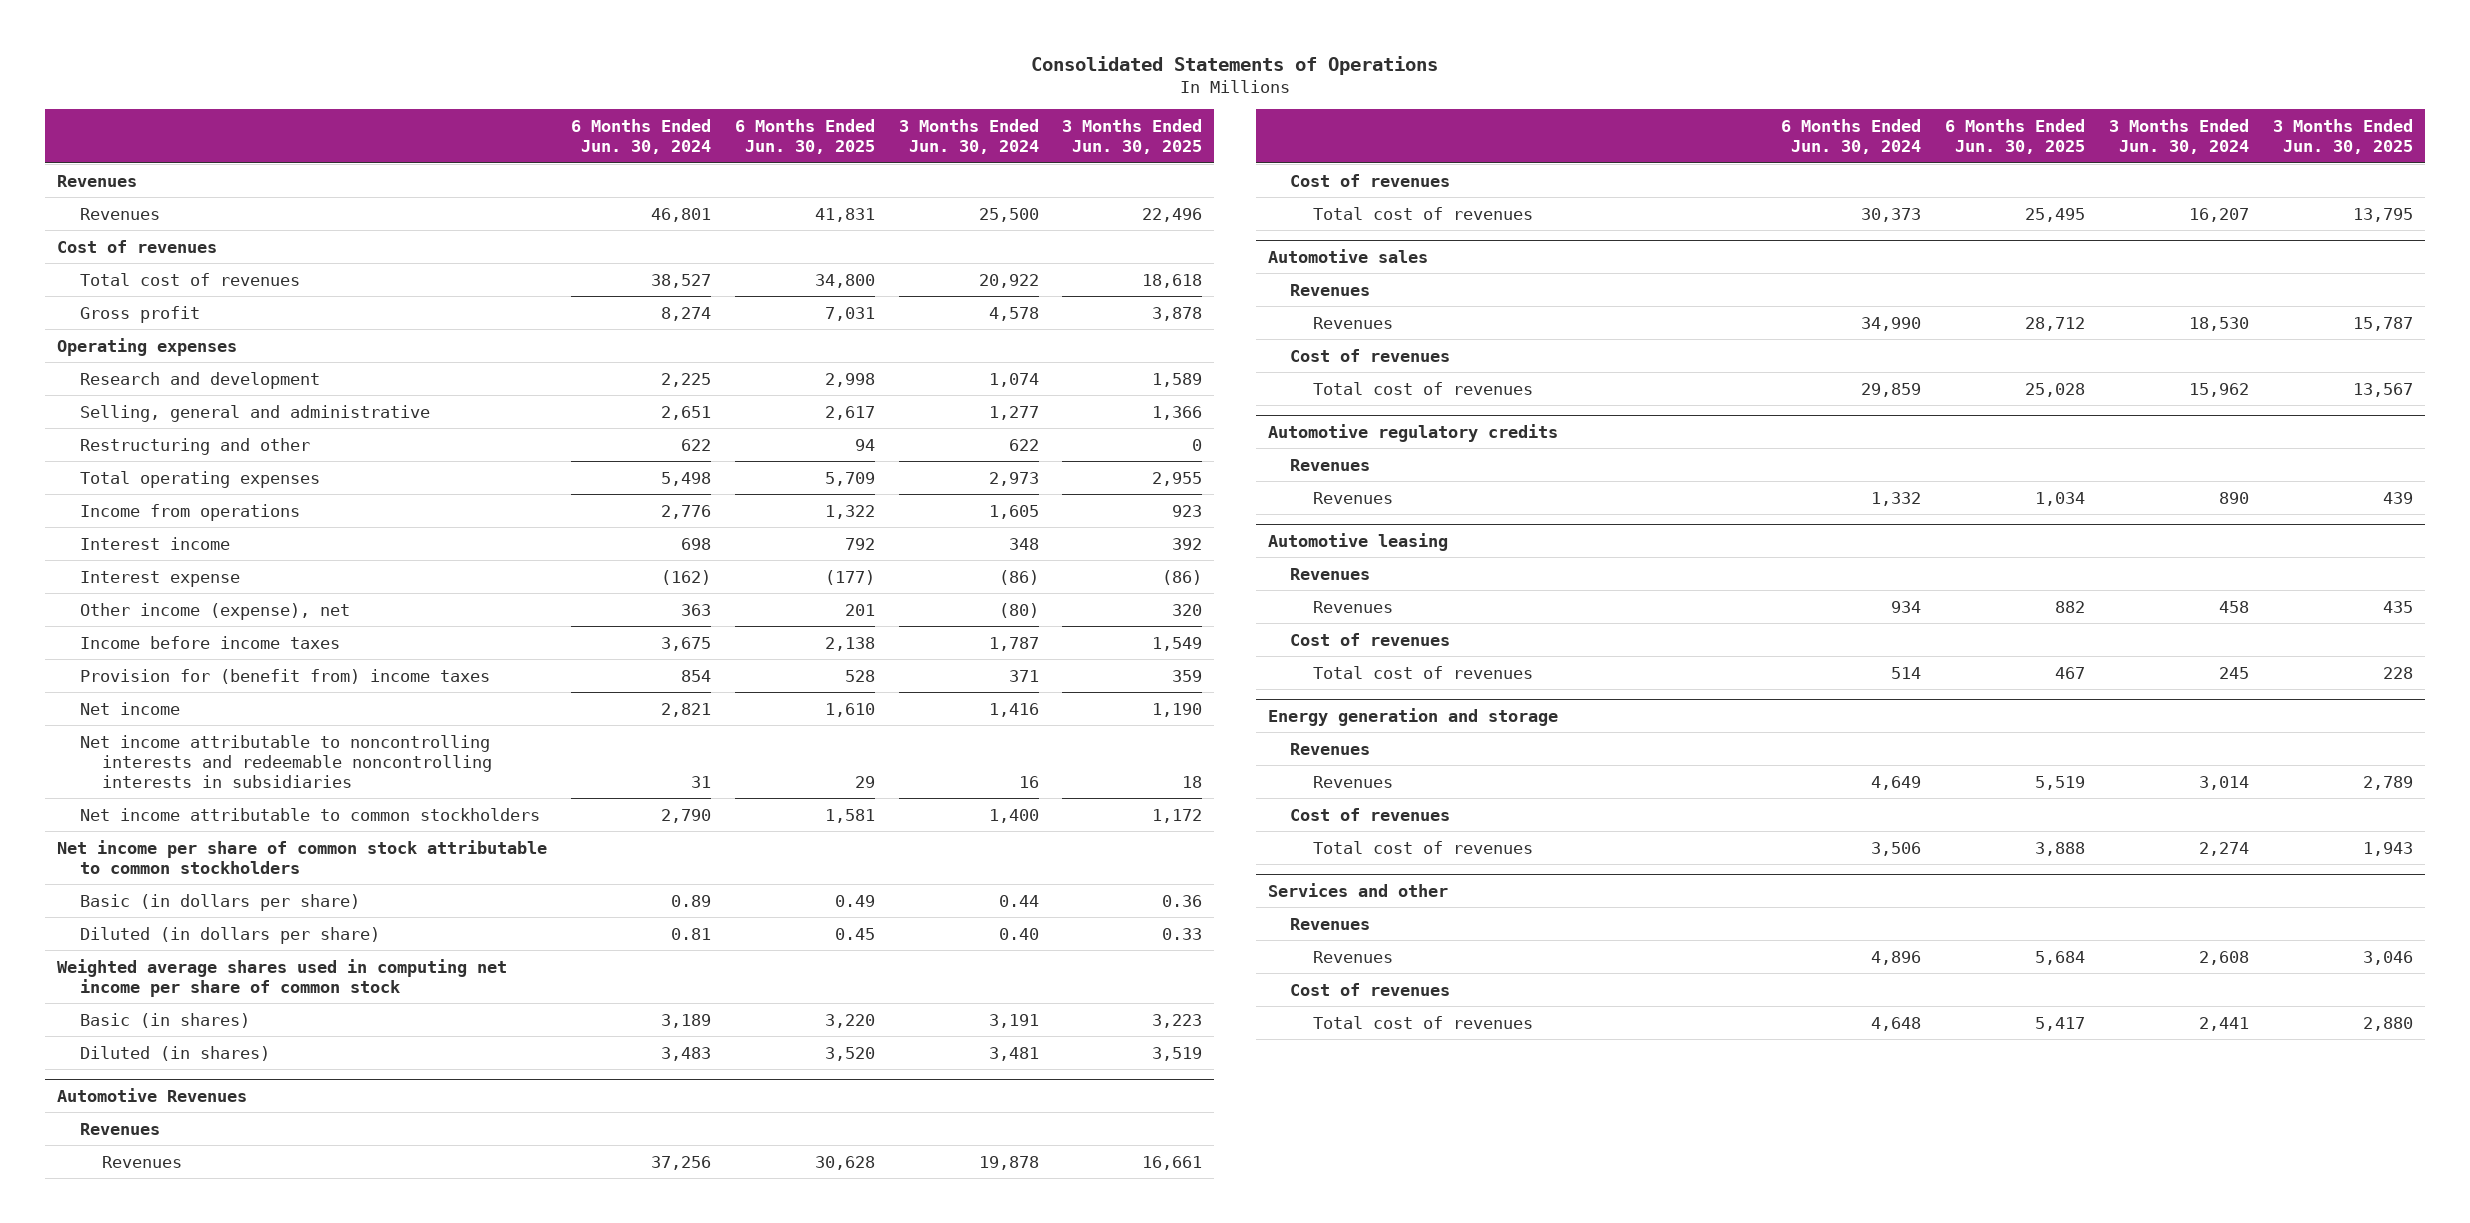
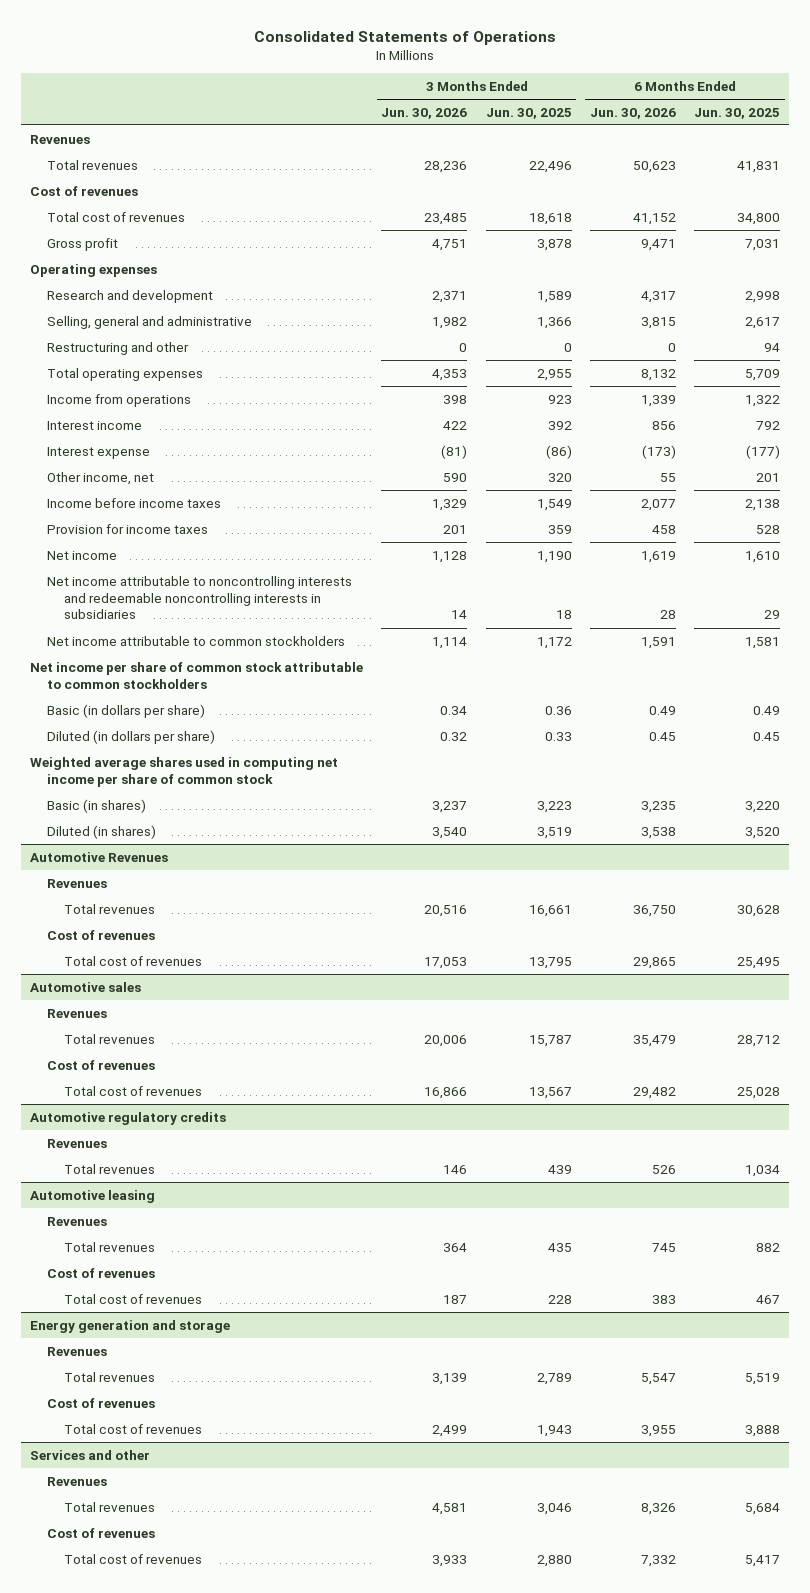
[570,118,711,154] 6 Months Ended Jun. 30, 2024 -> none
[898,118,1039,154] 3 Months Ended Jun. 30, 2024 -> none
none -> [381,107,468,119] Jun. 30, 2026
none -> [589,107,676,119] Jun. 30, 2026
[79,207,160,220] Revenues -> [47,159,139,170] Total revenues
[79,602,350,620] Other income (expense), net -> [47,471,155,485] Other income, net
[79,668,490,684] Provision for (benefit from) income taxes -> [47,523,209,534] Provision for income taxes
[102,1155,183,1168] Revenues -> [63,903,155,914] Total revenues
[1313,316,1394,329] Revenues -> [63,1033,155,1044] Total revenues
[1313,491,1394,504] Revenues -> [63,1163,155,1174] Total revenues
[1313,600,1394,613] Revenues -> [63,1241,155,1252] Total revenues
[1313,775,1394,788] Revenues -> [63,1371,155,1382] Total revenues
[1313,950,1394,963] Revenues -> [63,1501,155,1512] Total revenues

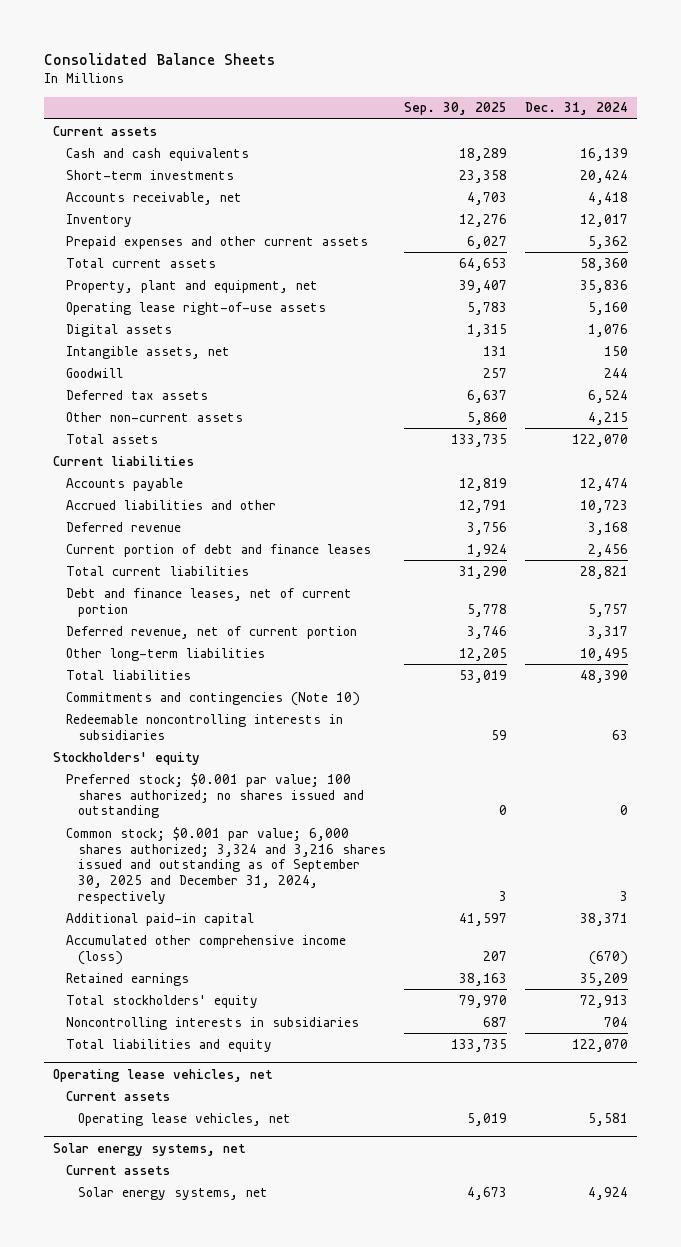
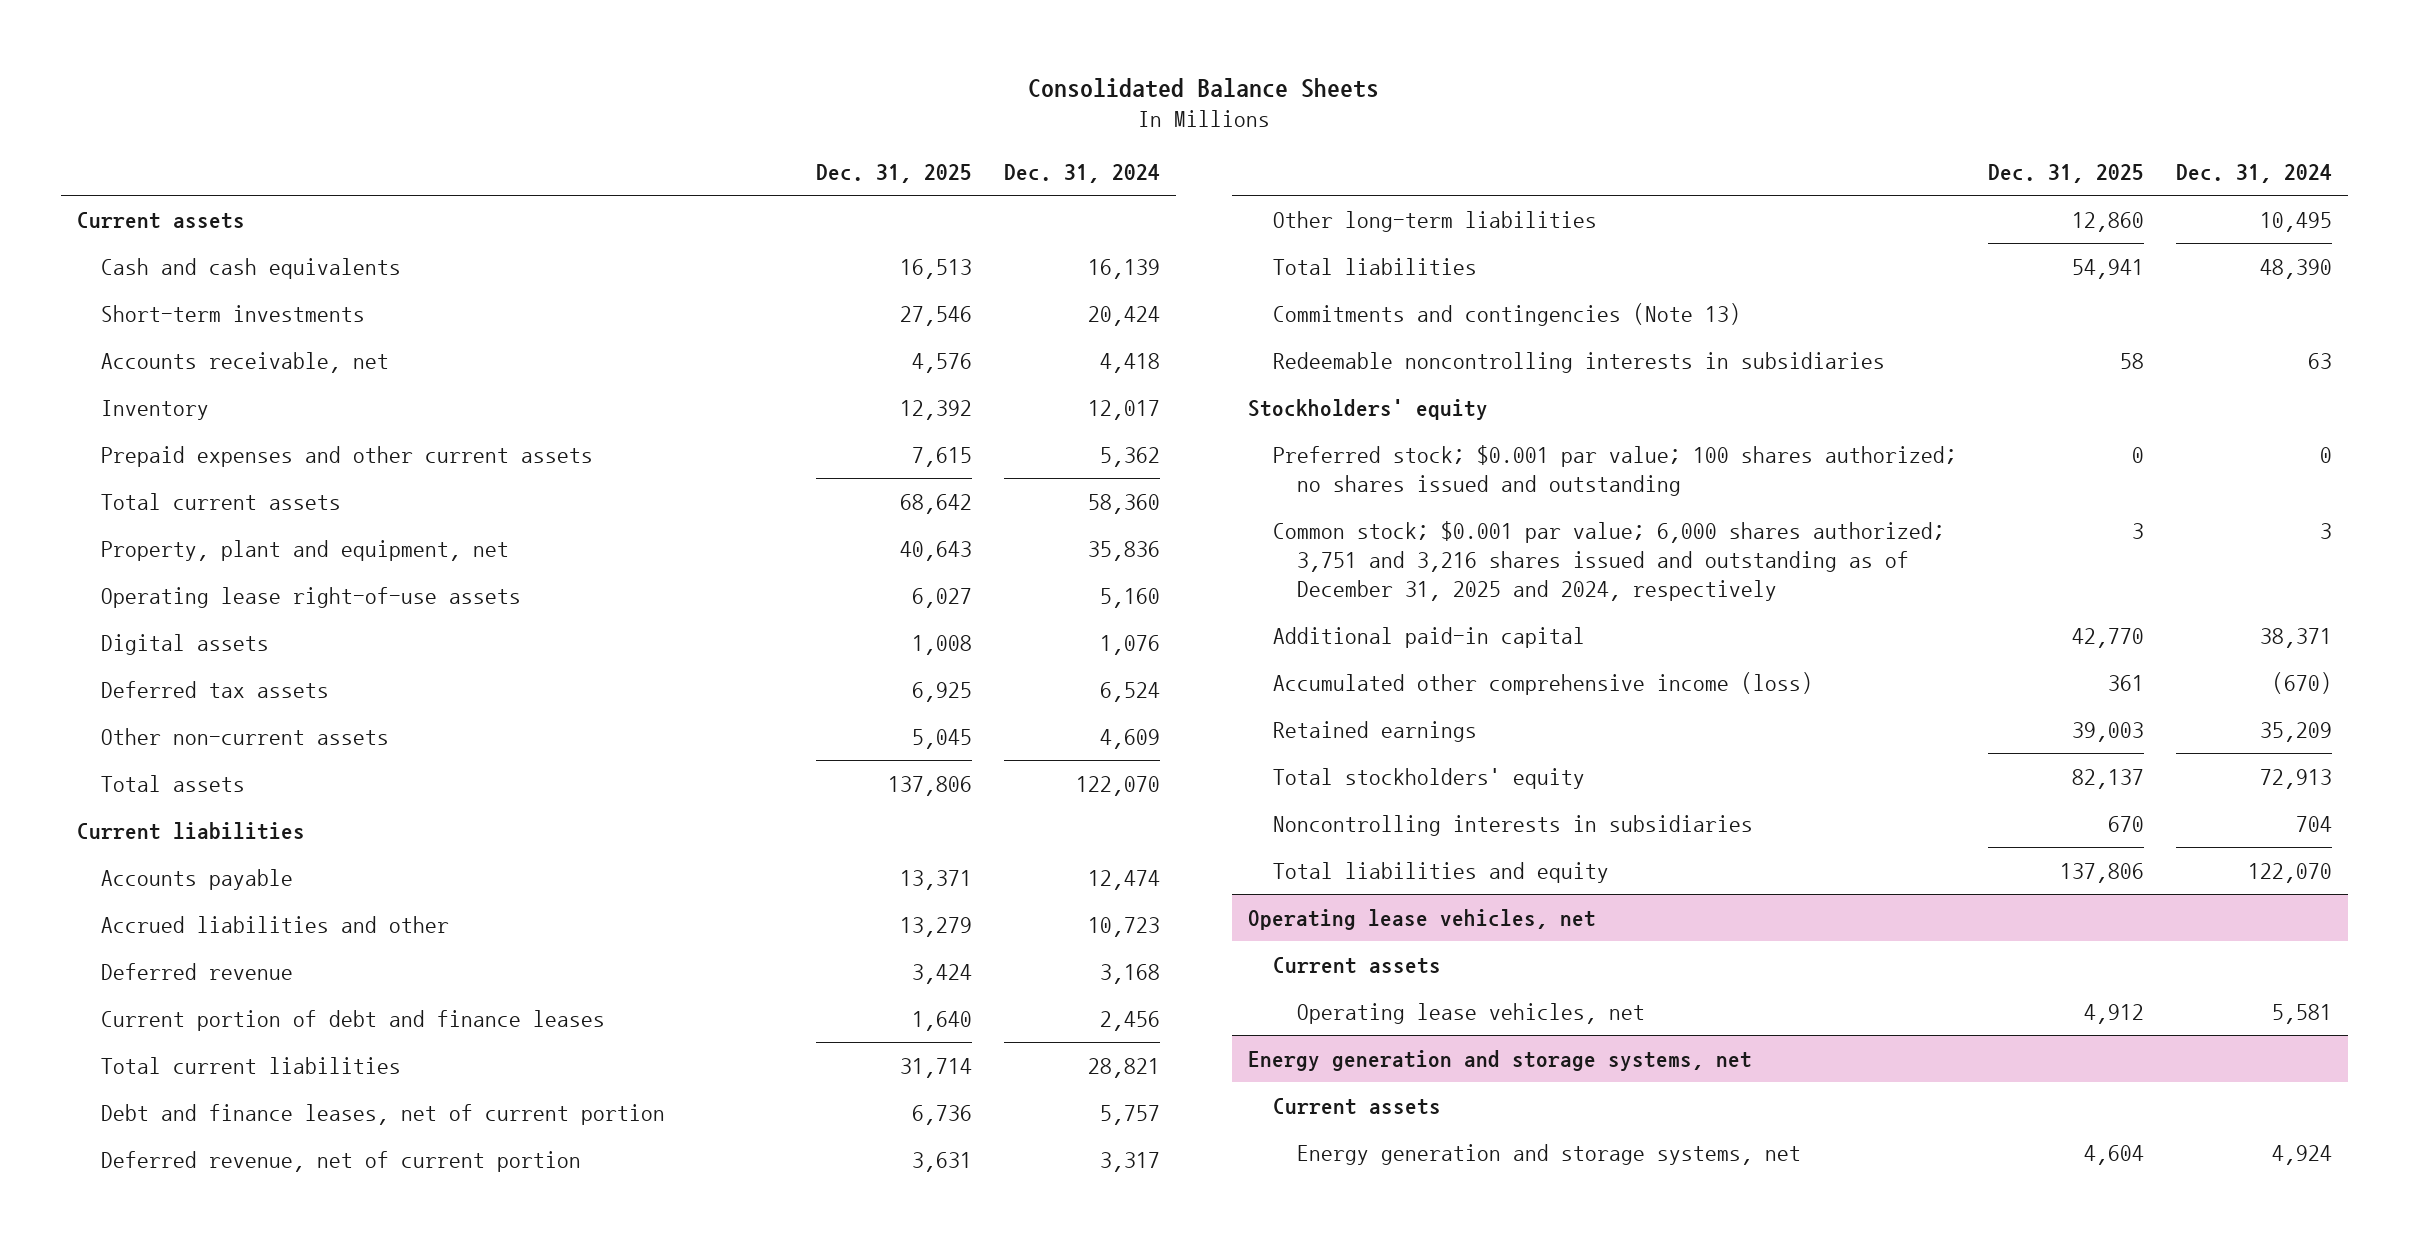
[404,102,508,116] Sep. 30, 2025 -> none
none -> [816,164,973,184] Dec. 31, 2025
[65,345,230,359] Intangible assets, net -> none
[65,367,123,378] Goodwill -> none
[588,411,629,425] 4,215 -> [1100,728,1161,749] 4,609
[65,691,360,706] Commitments and contingencies (Note 10) -> [1272,302,1741,326] Commitments and contingencies (Note 13)
[65,826,387,905] Common stock; $0.001 par value; 6,000 shares authorized; 3,324 and 3,216 shares issued and outstanding as of September 30, 2025 and December 31, 2024, respectively -> [1272,520,1945,601] Common stock; $0.001 par value; 6,000 shares authorized; 3,751 and 3,216 shares issued and outstanding as of December 31, 2025 and 2024, respectively
[53,1142,247,1156] Solar energy systems, net -> none
none -> [1248,1049,1753,1071] Energy generation and storage systems, net
[78,1186,269,1200] Solar energy systems, net -> [1296,1143,1801,1165] Energy generation and storage systems, net

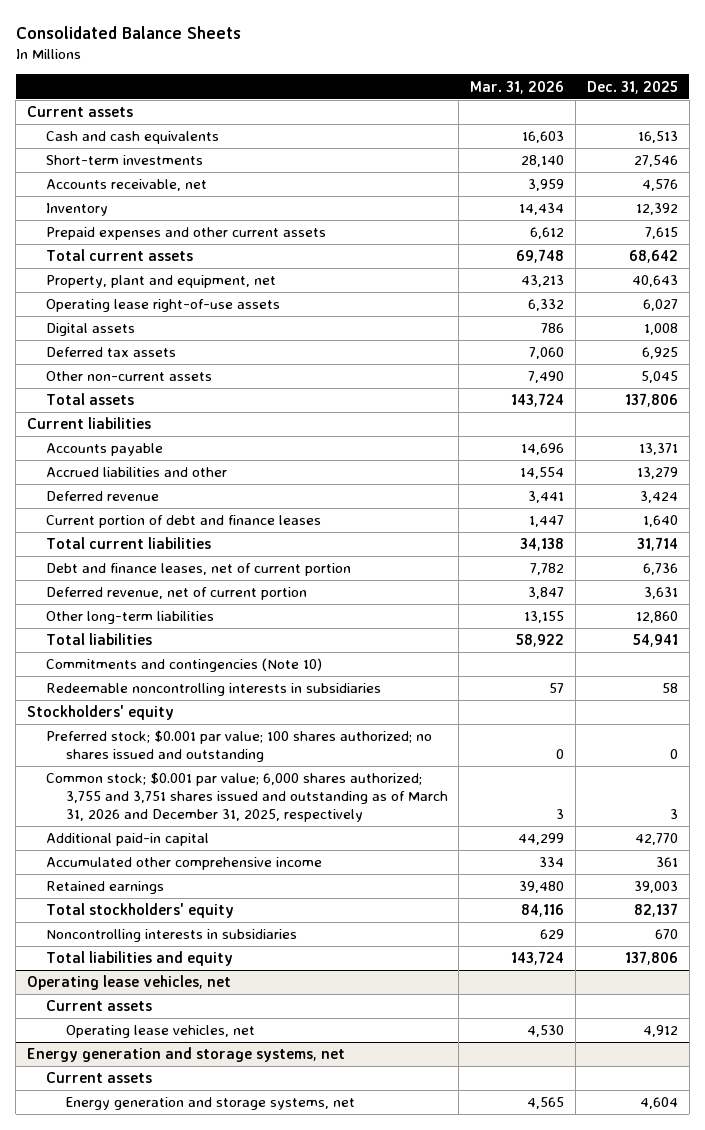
[1004,164,1161,184] Dec. 31, 2024 -> none
none -> [470,80,565,94] Mar. 31, 2026
[1272,302,1741,326] Commitments and contingencies (Note 13) -> [46,658,323,673] Commitments and contingencies (Note 10)
[1272,520,1945,601] Common stock; $0.001 par value; 6,000 shares authorized; 3,751 and 3,216 shares issued and outstanding as of December 31, 2025 and 2024, respectively -> [46,772,448,822] Common stock; $0.001 par value; 6,000 shares authorized; 3,755 and 3,751 shares issued and outstanding as of March 31, 2026 and December 31, 2025, respectively
[1272,671,1813,695] Accumulated other comprehensive income (loss) -> [46,857,323,871] Accumulated other comprehensive income

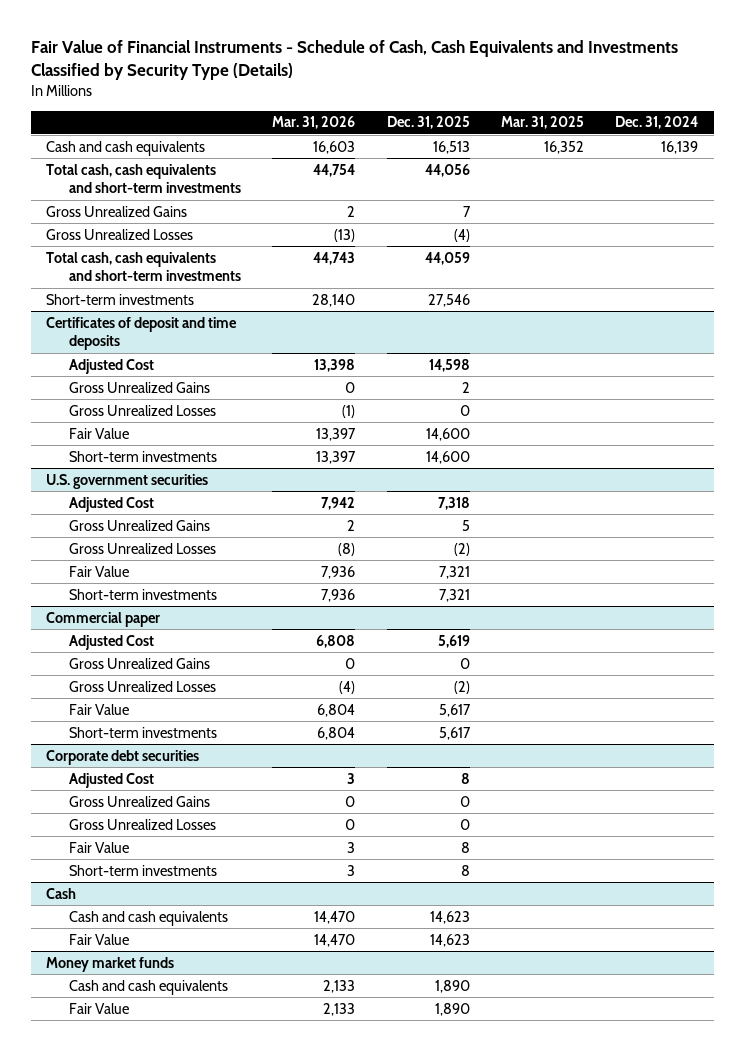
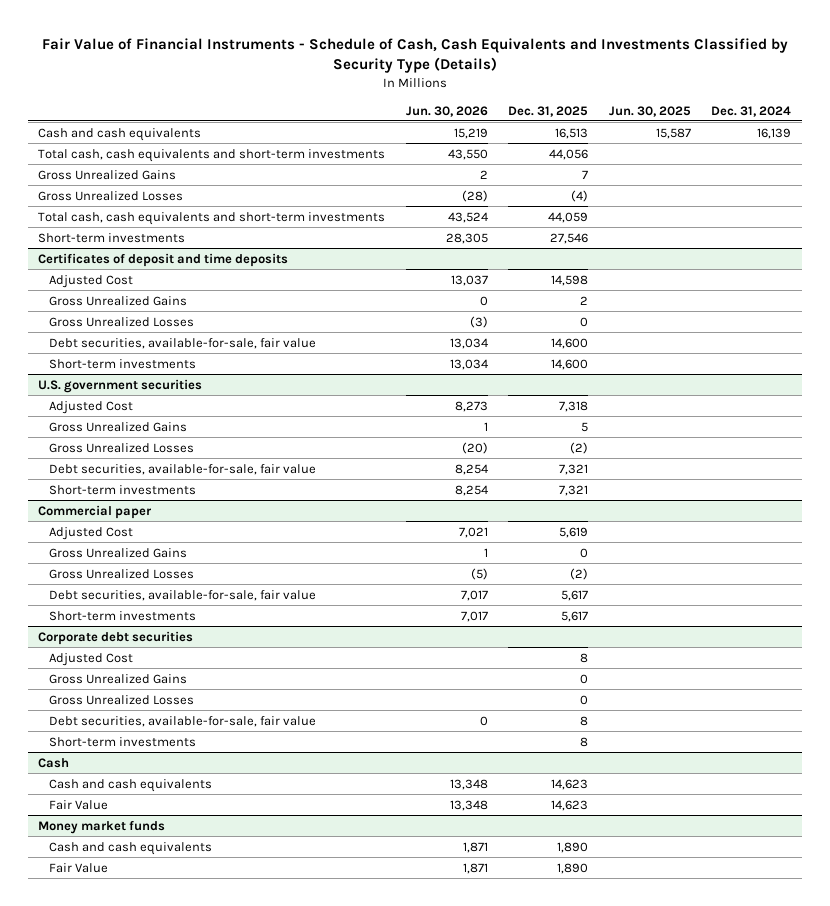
[272,116,356,130] Mar. 31, 2026 -> none
[500,116,584,130] Mar. 31, 2025 -> none
none -> [405,105,488,117] Jun. 30, 2026
none -> [608,105,691,117] Jun. 30, 2025
[69,427,130,439] Fair Value -> [49,337,317,349] Debt securities, available-for-sale, fair value
[69,565,130,577] Fair Value -> [49,463,317,475] Debt securities, available-for-sale, fair value
[69,703,130,715] Fair Value -> [49,589,317,601] Debt securities, available-for-sale, fair value
[69,841,130,853] Fair Value -> [49,715,317,727] Debt securities, available-for-sale, fair value

